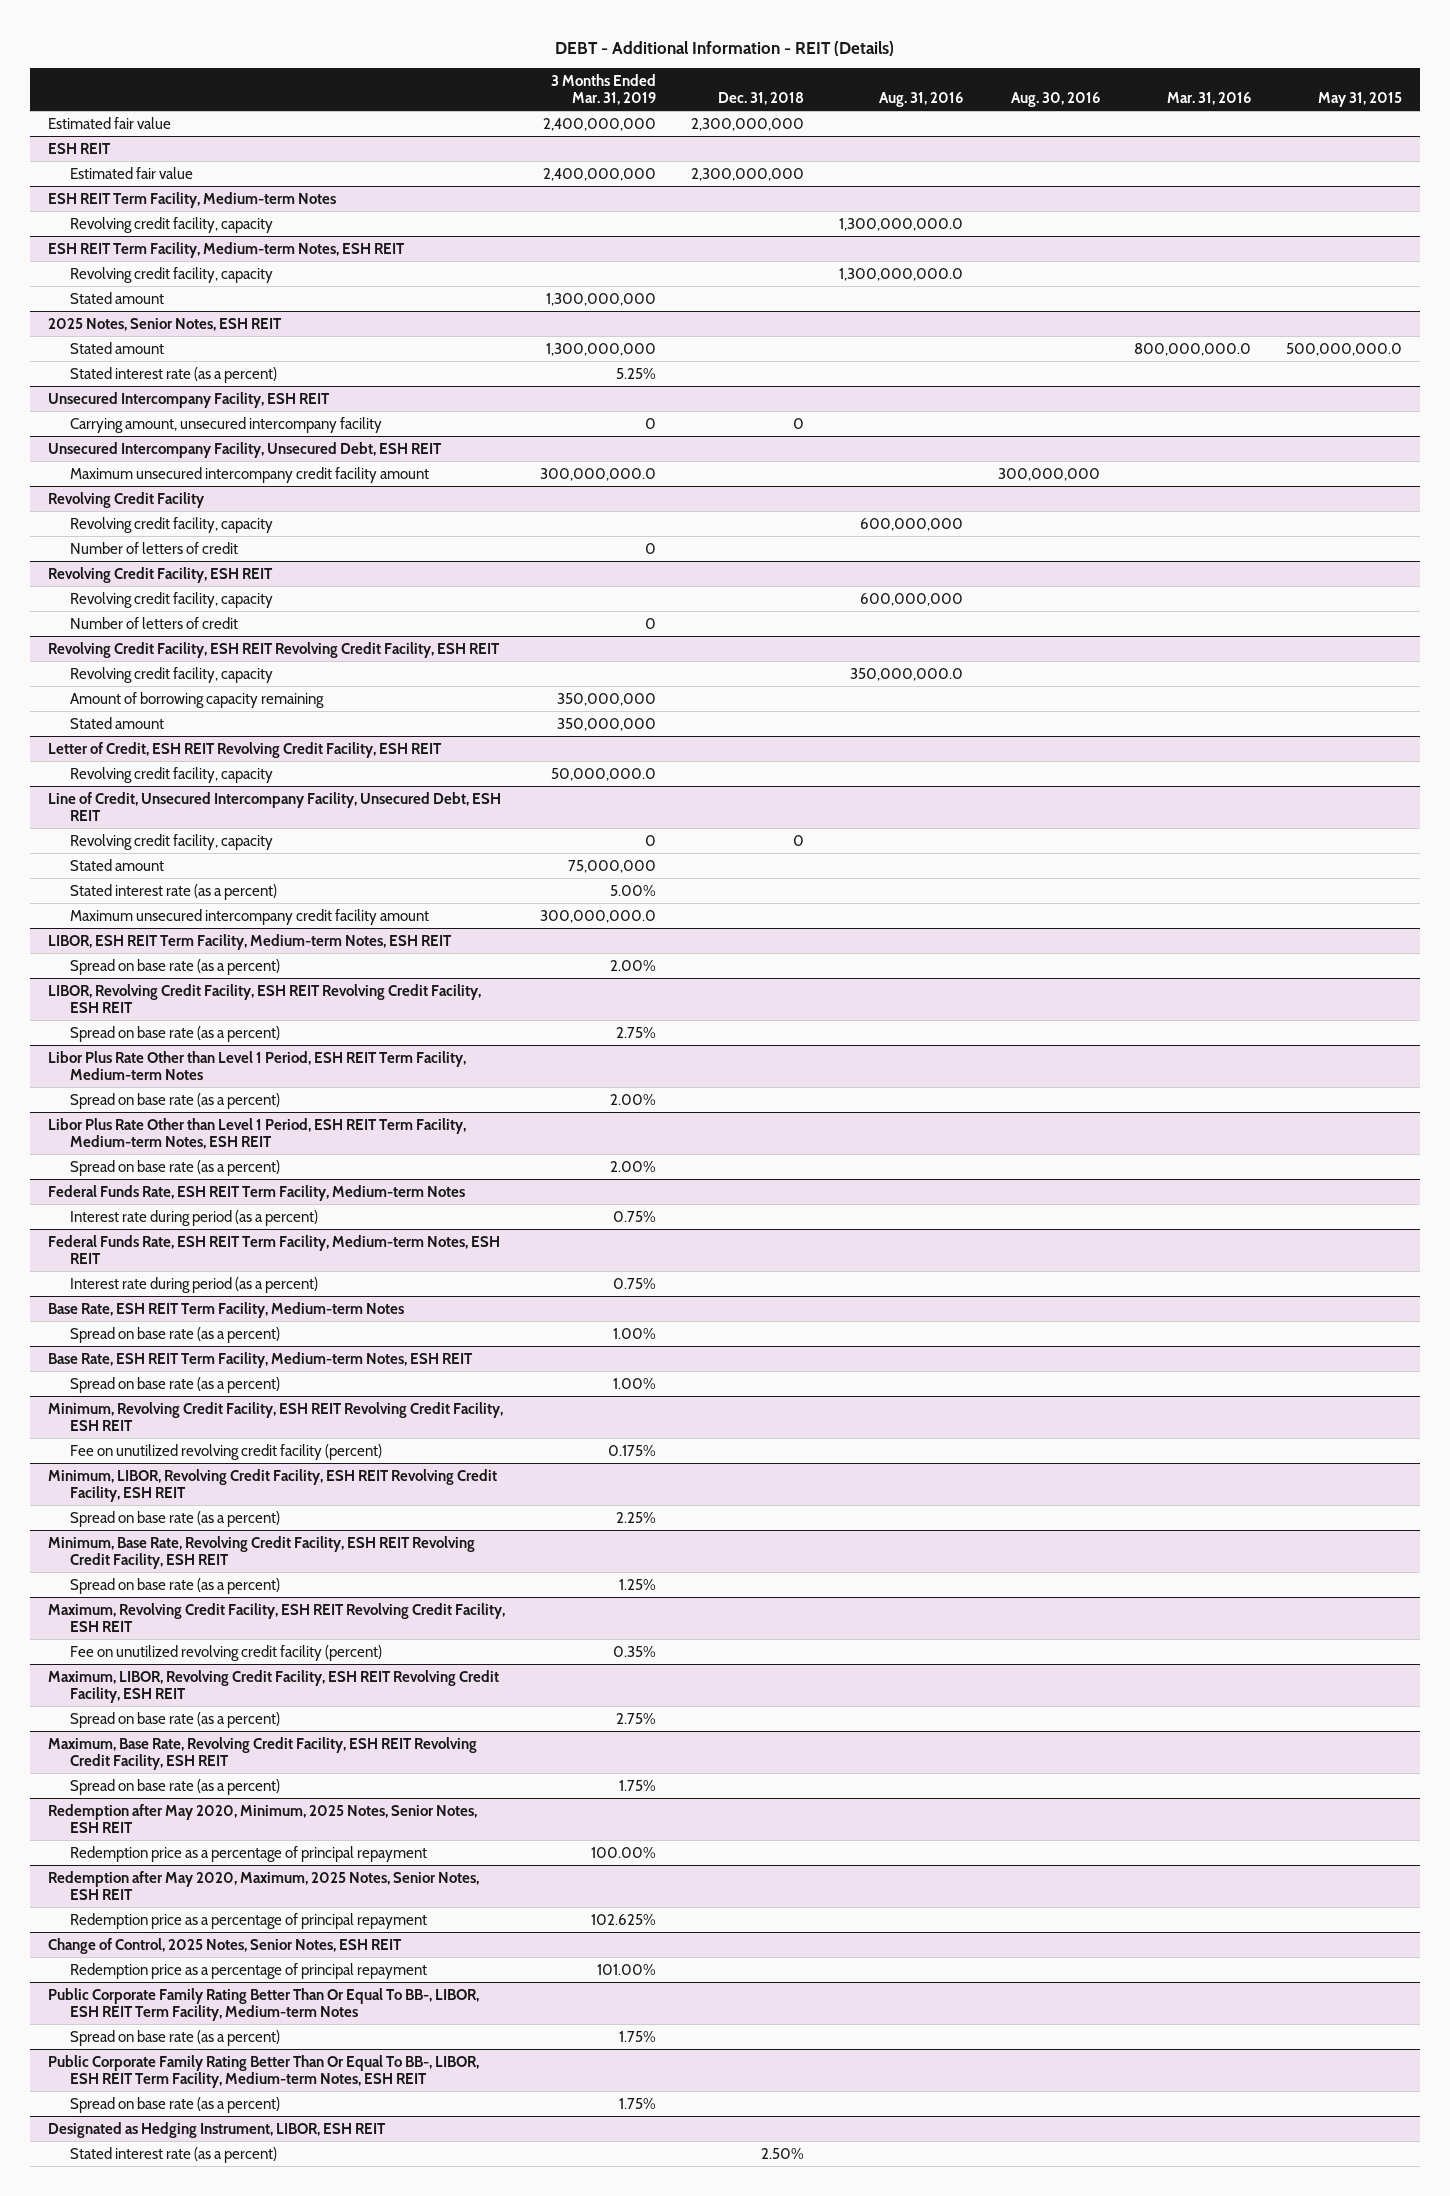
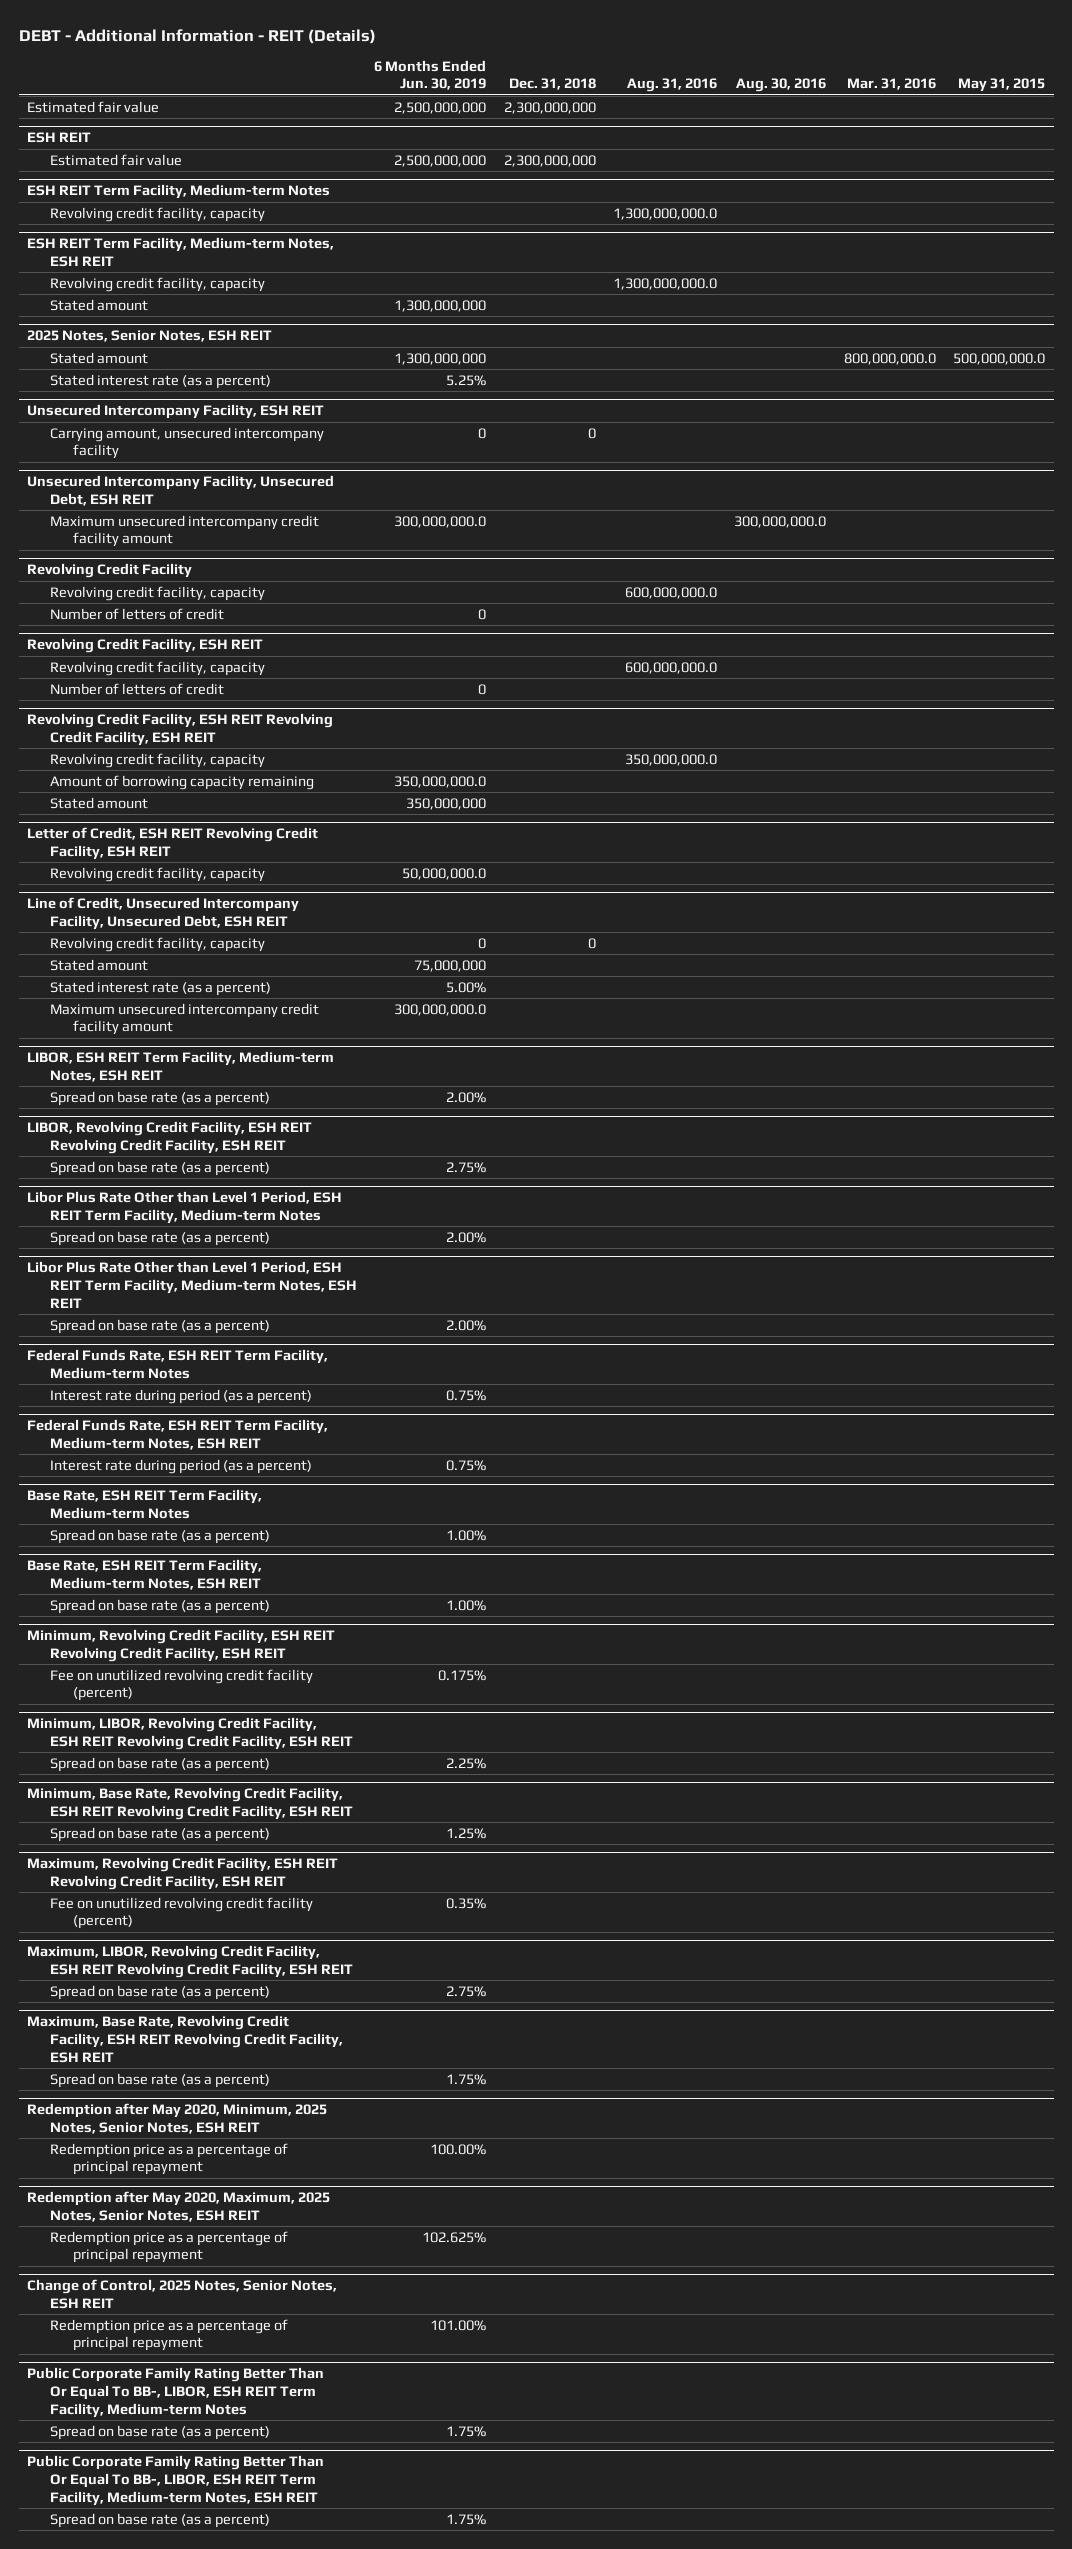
[550,73,656,106] 3 Months Ended Mar. 31, 2019 -> none
none -> [374,59,487,91] 6 Months Ended Jun. 30, 2019
[997,467,1100,481] 300,000,000 -> [734,515,827,528] 300,000,000.0
[859,517,963,531] 600,000,000 -> [624,586,717,599] 600,000,000.0
[859,592,963,606] 600,000,000 -> [624,661,717,674] 600,000,000.0
[47,2121,386,2138] Designated as Hedging Instrument, LIBOR, ESH REIT -> none
[70,2146,278,2163] Stated interest rate (as a percent) -> none

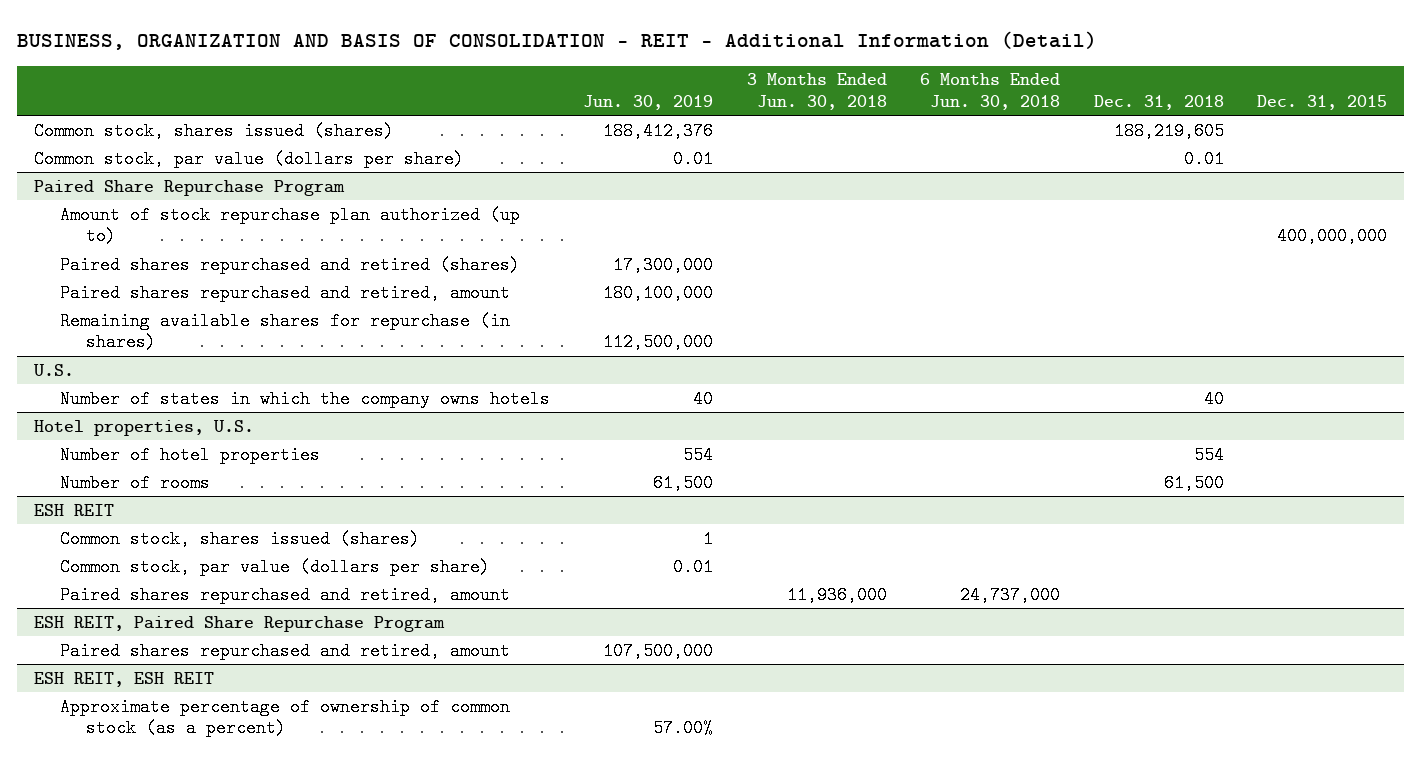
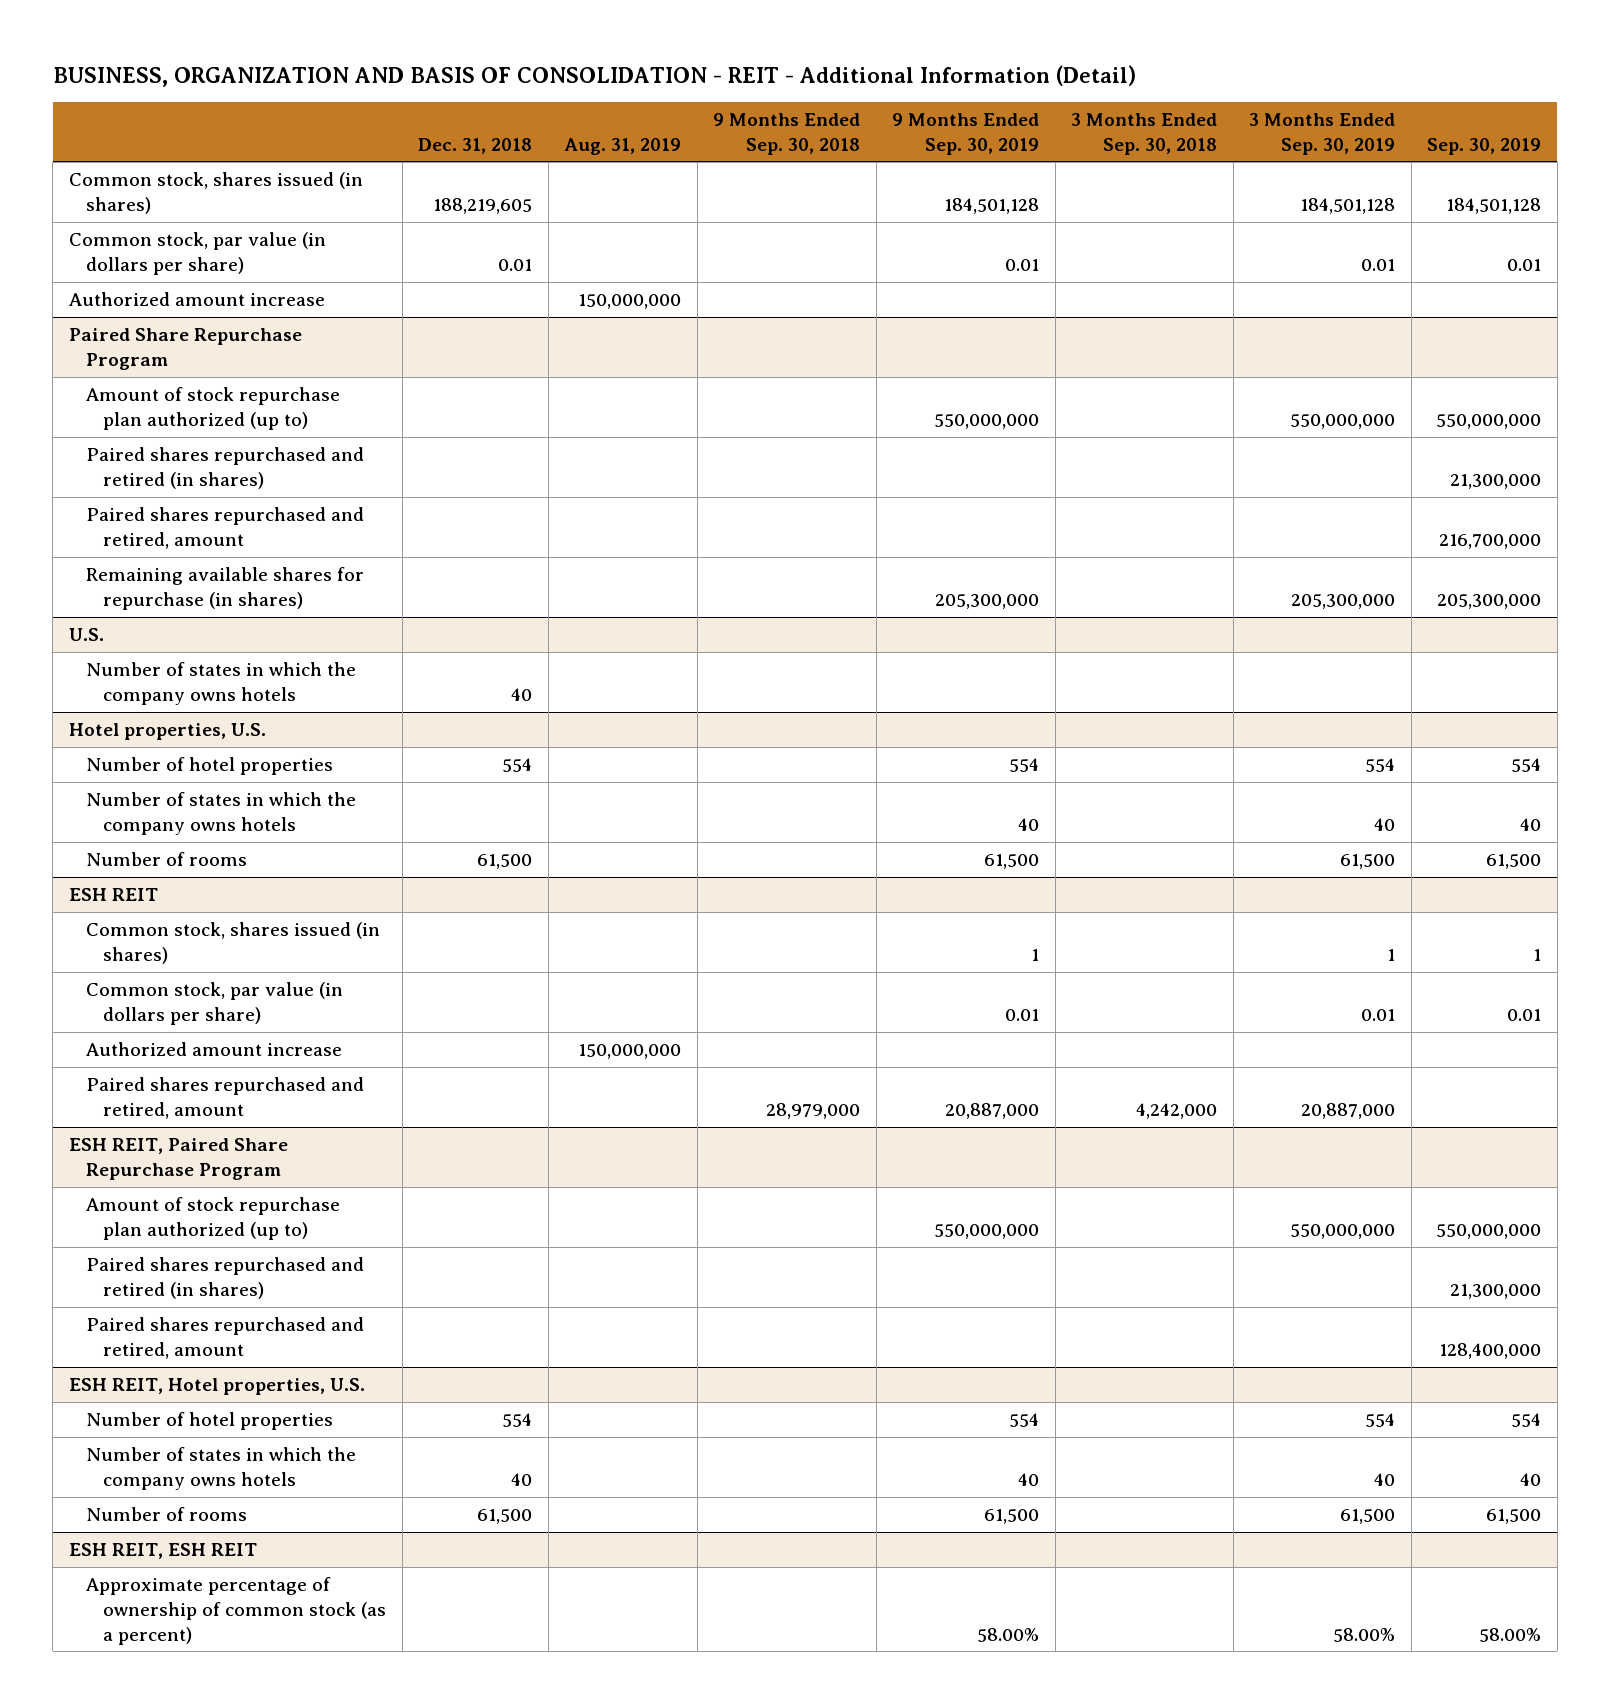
[583,95,714,111] Jun. 30, 2019 -> none
[746,73,887,111] 3 Months Ended Jun. 30, 2018 -> none
[920,73,1061,111] 6 Months Ended Jun. 30, 2018 -> none
[1257,95,1388,111] Dec. 31, 2015 -> none
none -> [564,137,682,155] Aug. 31, 2019
none -> [713,112,861,155] 9 Months Ended Sep. 30, 2018
none -> [892,112,1040,155] 9 Months Ended Sep. 30, 2019
none -> [1071,112,1218,155] 3 Months Ended Sep. 30, 2018
none -> [1249,112,1396,155] 3 Months Ended Sep. 30, 2019
none -> [1427,137,1542,155] Sep. 30, 2019
[34,121,395,140] Common stock, shares issued (shares) -> [68,172,363,214] Common stock, shares issued (in shares)
[34,149,465,168] Common stock, par value (dollars per share) -> [68,232,326,275] Common stock, par value (in dollars per share)
none -> [68,292,325,307] Authorized amount increase
[59,255,520,274] Paired shares repurchased and retired (shares) -> [85,447,364,489] Paired shares repurchased and retired (in shares)
none -> [85,792,356,835] Number of states in which the company owns hotels
[59,529,420,548] Common stock, shares issued (shares) -> [85,922,380,964] Common stock, shares issued (in shares)
[59,557,490,576] Common stock, par value (dollars per share) -> [85,982,343,1025] Common stock, par value (in dollars per share)
none -> [85,1042,342,1057] Authorized amount increase
none -> [85,1197,340,1240] Amount of stock repurchase plan authorized (up to)
none -> [85,1257,364,1299] Paired shares repurchased and retired (in shares)
none -> [68,1378,365,1396] ESH REIT, Hotel properties, U.S.
none -> [85,1412,333,1431] Number of hotel properties
none -> [85,1447,356,1490] Number of states in which the company owns hotels
none -> [85,1507,247,1522] Number of rooms

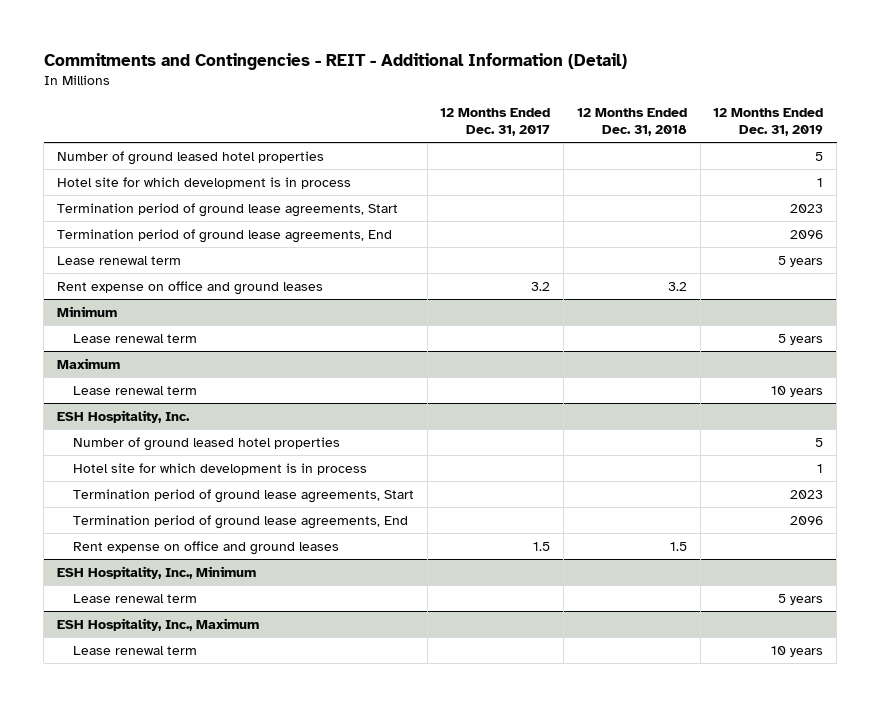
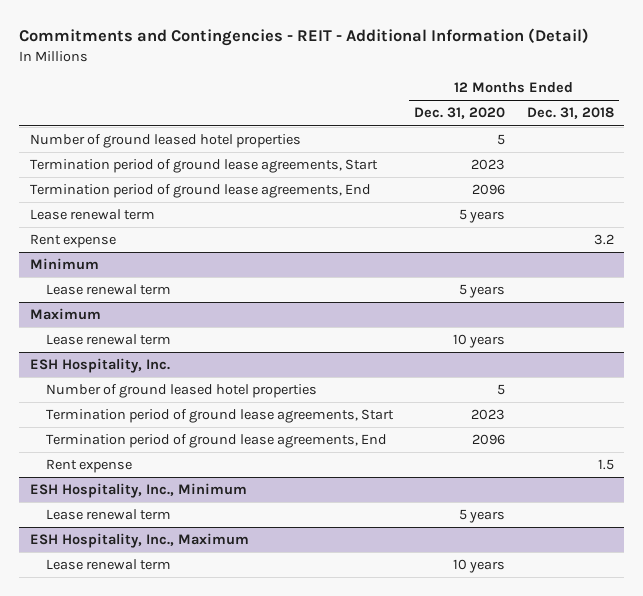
[440,107,551,136] 12 Months Ended Dec. 31, 2017 -> none
[713,107,824,136] 12 Months Ended Dec. 31, 2019 -> none
none -> [414,107,506,120] Dec. 31, 2020
[56,177,351,190] Hotel site for which development is in process -> none
[56,281,323,296] Rent expense on office and ground leases -> none
none -> [29,234,116,249] Rent expense
[72,463,367,476] Hotel site for which development is in process -> none
[72,541,339,556] Rent expense on office and ground leases -> none
none -> [46,459,133,474] Rent expense

